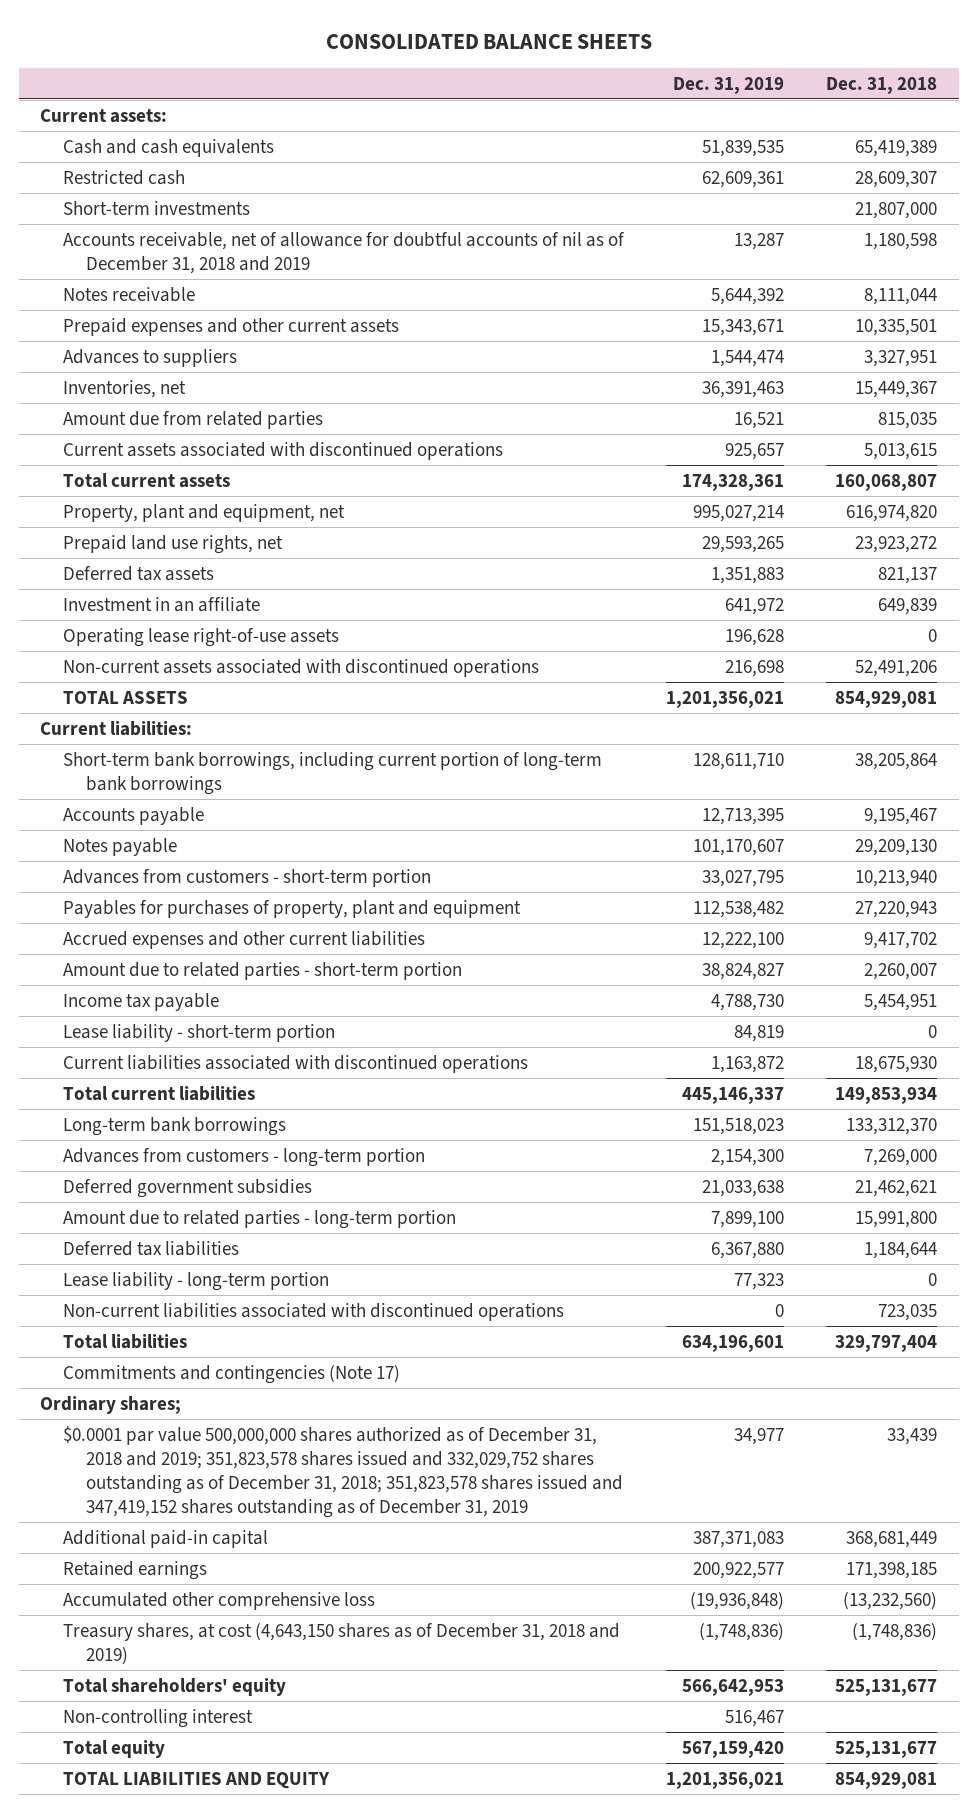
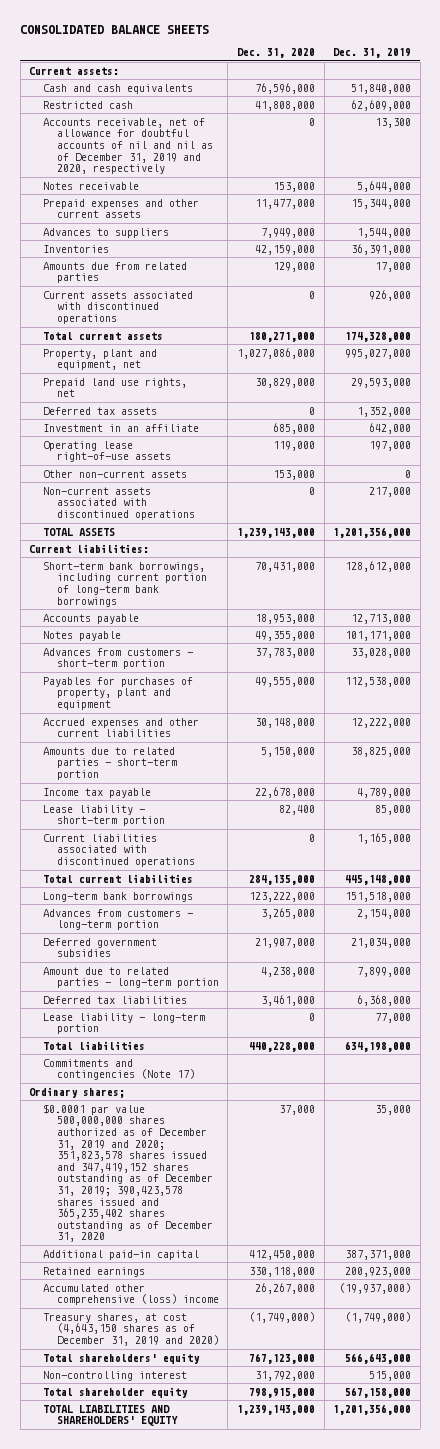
[826,76,938,94] Dec. 31, 2018 -> none
none -> [236,48,315,59] Dec. 31, 2020
[63,200,251,215] Short-term investments -> none
[702,139,785,157] 51,839,535 -> [351,83,412,94] 51,840,000
[702,170,785,188] 62,609,361 -> [351,99,412,111] 62,609,000
[63,231,626,274] Accounts receivable, net of allowance for doubtful accounts of nil as of December 31, 2018 and 2019 -> [42,117,213,175] Accounts receivable, net of allowance for doubtful accounts of nil and nil as of December 31, 2019 and 2020, respectively
[734,232,785,250] 13,287 -> [375,117,412,128] 13,300
[711,287,785,305] 5,644,392 -> [357,180,412,192] 5,644,000
[702,318,785,336] 15,343,671 -> [351,198,412,209] 15,344,000
[711,349,785,367] 1,544,474 -> [357,227,412,238] 1,544,000
[63,379,187,398] Inventories, net -> [42,244,109,253] Inventories
[702,380,785,398] 36,391,463 -> [351,243,412,255] 36,391,000
[63,410,324,429] Amount due from related parties -> [42,261,187,284] Amounts due from related parties
[734,411,785,429] 16,521 -> [375,261,412,272] 17,000
[725,442,785,460] 925,657 -> [369,289,412,301] 926,000
[682,473,785,491] 174,328,361 -> [345,331,412,342] 174,328,000
[693,504,785,522] 995,027,214 -> [345,348,412,359] 995,027,000
[702,535,785,553] 29,593,265 -> [351,377,412,388] 29,593,000
[711,566,785,584] 1,351,883 -> [357,406,412,417] 1,352,000
[725,597,785,615] 641,972 -> [369,422,412,434] 642,000
[725,628,785,646] 196,628 -> [369,440,412,451] 197,000
none -> [42,469,187,478] Other non-current assets
[725,659,785,677] 216,698 -> [369,486,412,497] 217,000
[666,690,785,708] 1,201,356,021 -> [333,526,412,538] 1,201,356,000
[63,1302,565,1321] Non-current liabilities associated with discontinued operations -> none
[693,752,785,770] 128,611,710 -> [345,560,412,572] 128,612,000
[702,807,785,825] 12,713,395 -> [351,613,412,624] 12,713,000
[693,838,785,856] 101,170,607 -> [345,630,412,641] 101,171,000
[702,869,785,887] 33,027,795 -> [351,647,412,658] 33,028,000
[693,900,785,918] 112,538,482 -> [345,676,412,687] 112,538,000
[702,931,785,949] 12,222,100 -> [351,717,412,728] 12,222,000
[63,961,463,980] Amount due to related parties - short-term portion -> [42,746,177,781] Amounts due to related parties - short-term portion
[702,962,785,980] 38,824,827 -> [351,746,412,757] 38,825,000
[711,993,785,1011] 4,788,730 -> [357,787,412,798] 4,789,000
[734,1024,785,1042] 84,819 -> [375,804,412,815] 85,000
[711,1055,785,1073] 1,163,872 -> [357,832,412,844] 1,165,000
[682,1086,785,1104] 445,146,337 -> [345,874,412,885] 445,148,000
[693,1117,785,1135] 151,518,023 -> [345,891,412,902] 151,518,000
[711,1148,785,1166] 2,154,300 -> [357,908,412,919] 2,154,000
[702,1179,785,1197] 21,033,638 -> [351,937,412,948] 21,034,000
[711,1210,785,1228] 7,899,100 -> [357,966,412,977] 7,899,000
[711,1241,785,1259] 6,367,880 -> [357,994,412,1006] 6,368,000
[734,1272,785,1290] 77,323 -> [375,1012,412,1023] 77,000
[682,1334,785,1352] 634,196,601 -> [345,1040,412,1052] 634,198,000
[63,1425,624,1518] $0.0001 par value 500,000,000 shares authorized as of December 31, 2018 and 2019; 351,823,578 shares issued and 332,029,752 shares outstanding as of December 31, 2018; 351,823,578 shares issued and 347,419,152 shares outstanding as of December 31, 2019 -> [42,1103,213,1243] $0.0001 par value 500,000,000 shares authorized as of December 31, 2019 and 2020; 351,823,578 shares issued and 347,419,152 shares outstanding as of December 31, 2019; 390,423,578 shares issued and 365,235,402 shares outstanding as of December 31, 2020
[734,1427,785,1445] 34,977 -> [375,1104,412,1115] 35,000
[693,1530,785,1548] 387,371,083 -> [345,1249,412,1260] 387,371,000
[693,1561,785,1579] 200,922,577 -> [345,1266,412,1277] 200,923,000
[63,1591,376,1610] Accumulated other comprehensive loss -> [42,1283,219,1306] Accumulated other comprehensive (loss) income
[690,1591,785,1610] (19,936,848) -> [339,1282,412,1294] (19,937,000)
[63,1622,621,1665] Treasury shares, at cost (4,643,150 shares as of December 31, 2018 and 2019) -> [42,1312,219,1347] Treasury shares, at cost (4,643,150 shares as of December 31, 2019 and 2020)
[699,1622,785,1641] (1,748,836) -> [345,1311,412,1323] (1,749,000)
[682,1678,785,1696] 566,642,953 -> [345,1352,412,1364] 566,643,000
[725,1709,785,1727] 516,467 -> [369,1370,412,1381] 515,000
[63,1739,166,1758] Total equity -> [42,1386,188,1398] Total shareholder equity
[682,1740,785,1758] 567,159,420 -> [345,1386,412,1398] 567,158,000
[63,1771,331,1789] TOTAL LIABILITIES AND EQUITY -> [42,1404,178,1427] TOTAL LIABILITIES AND SHAREHOLDERS' EQUITY
[666,1771,785,1789] 1,201,356,021 -> [333,1403,412,1415] 1,201,356,000

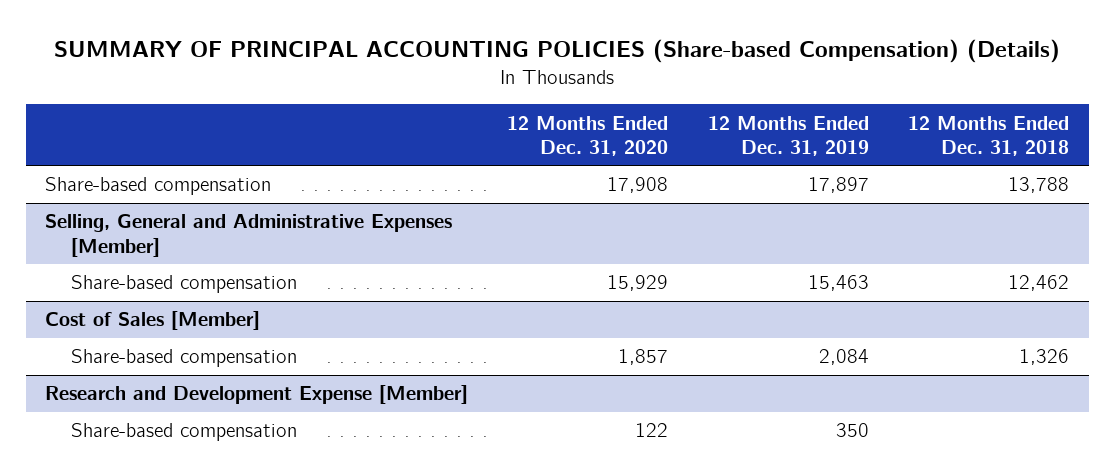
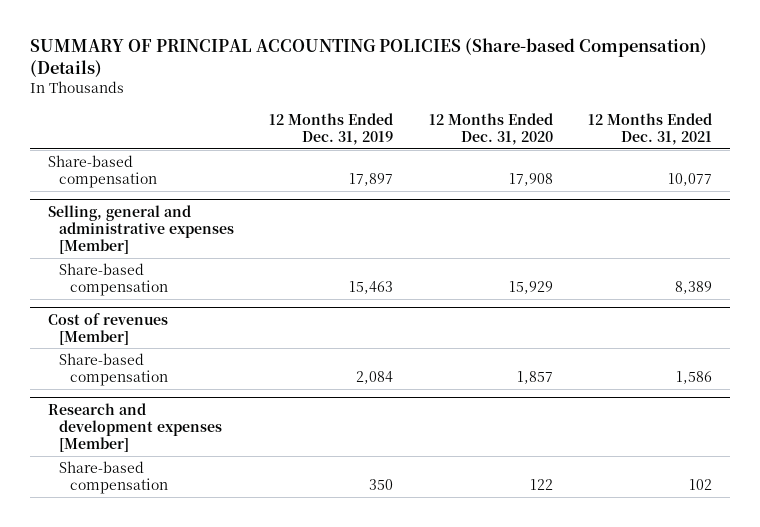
[907,115,1069,157] 12 Months Ended Dec. 31, 2018 -> none
none -> [588,112,713,145] 12 Months Ended Dec. 31, 2021
[45,214,453,257] Selling, General and Administrative Expenses [Member] -> [47,204,234,254] Selling, general and administrative expenses [Member]
[45,311,261,331] Cost of Sales [Member] -> [47,312,168,345] Cost of revenues [Member]
[45,385,469,405] Research and Development Expense [Member] -> [47,402,222,452] Research and development expenses [Member]

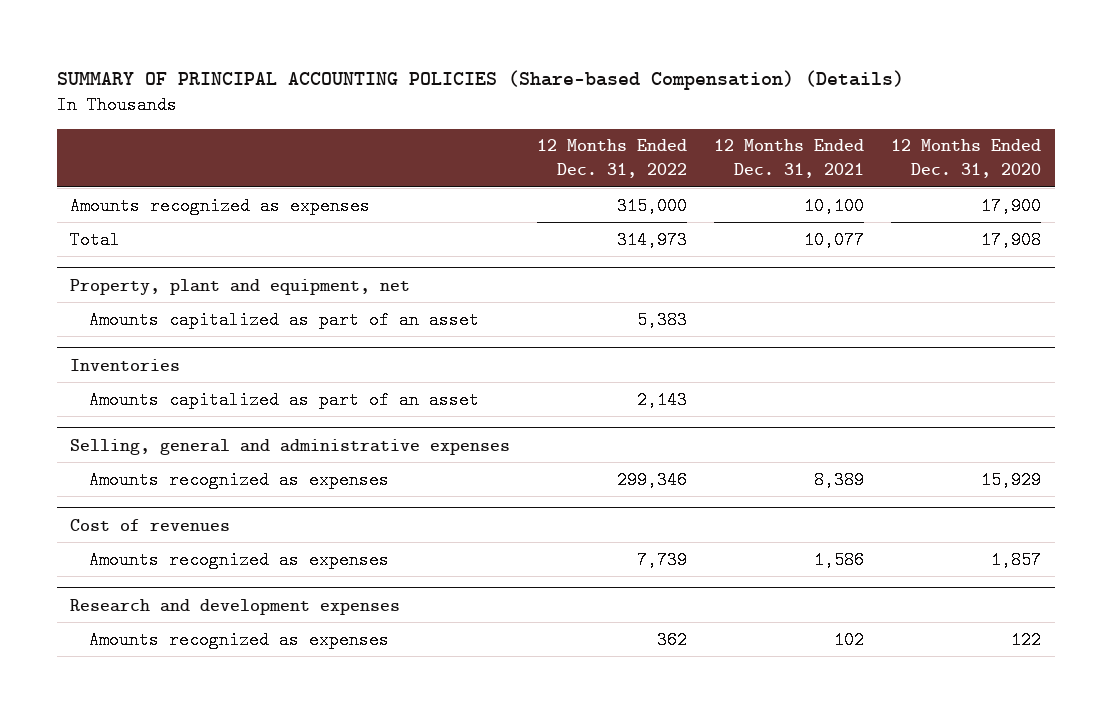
[269,112,394,145] 12 Months Ended Dec. 31, 2019 -> none
none -> [537,139,688,179] 12 Months Ended Dec. 31, 2022
none -> [70,196,371,215] Amounts recognized as expenses
[47,155,157,189] Share-based compensation -> [70,230,121,249] Total
none -> [70,278,411,295] Property, plant and equipment, net
none -> [88,310,479,329] Amounts capitalized as part of an asset
none -> [70,358,181,371] Inventories
none -> [88,390,479,409] Amounts capitalized as part of an asset
[47,204,234,254] Selling, general and administrative expenses [Member] -> [70,438,511,455] Selling, general and administrative expenses
[58,263,169,297] Share-based compensation -> [88,470,389,489] Amounts recognized as expenses
[47,312,168,345] Cost of revenues [Member] -> [70,518,231,531] Cost of revenues
[58,353,169,387] Share-based compensation -> [88,550,389,569] Amounts recognized as expenses
[47,402,222,452] Research and development expenses [Member] -> [70,598,401,615] Research and development expenses
[58,461,169,495] Share-based compensation -> [88,630,389,649] Amounts recognized as expenses

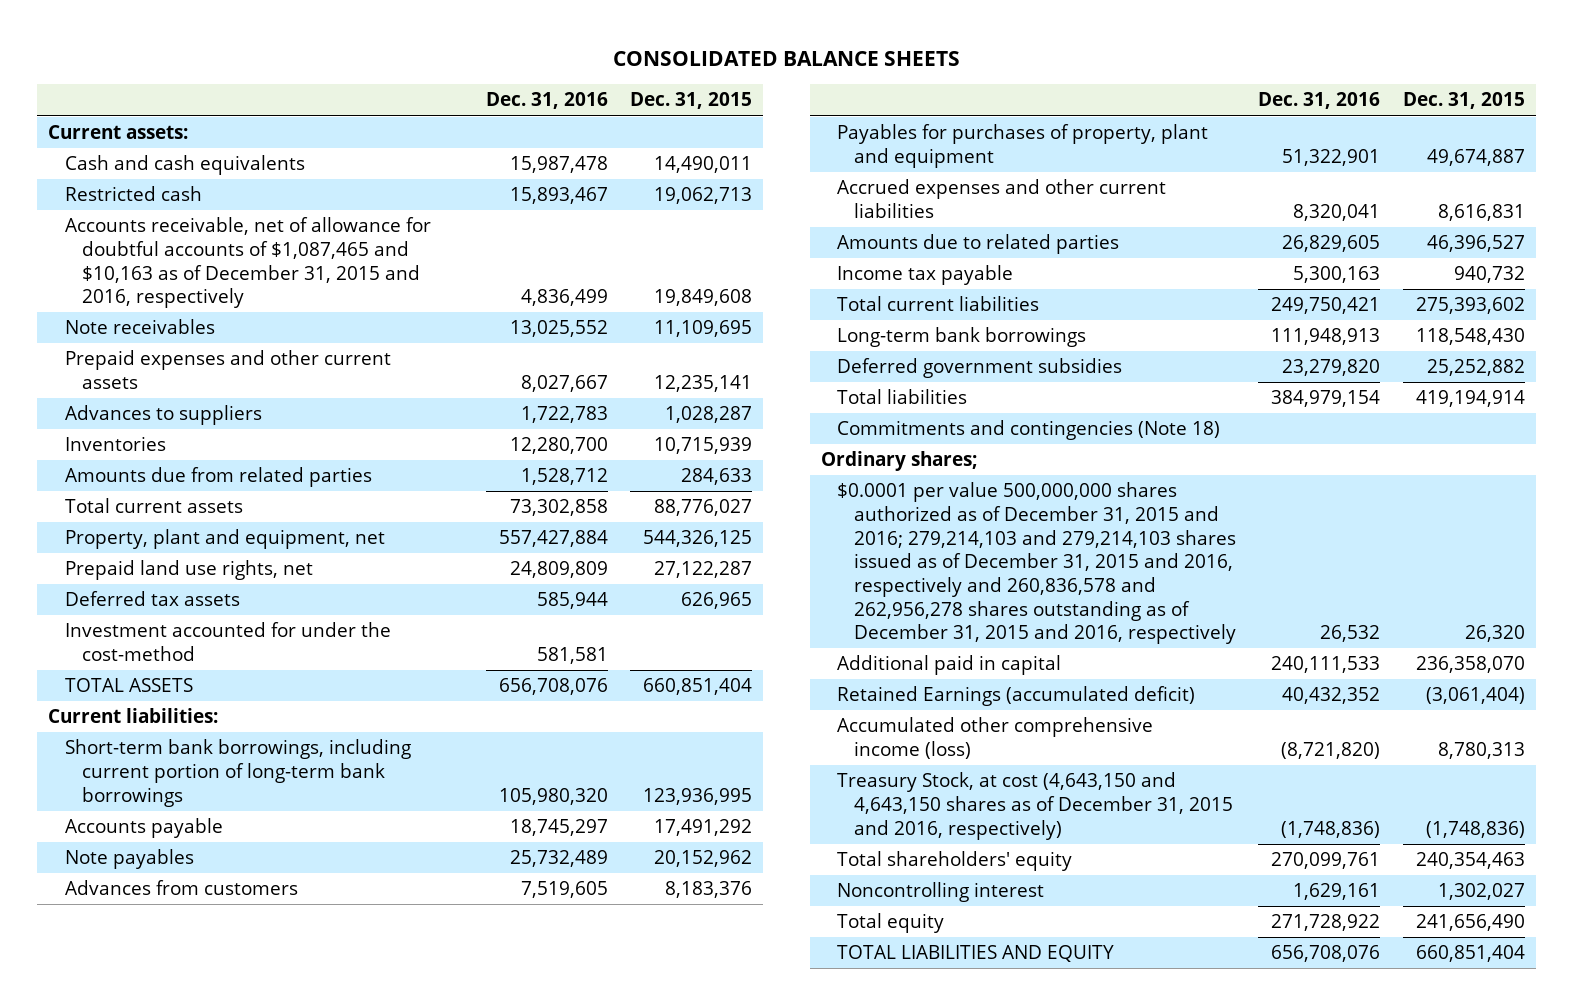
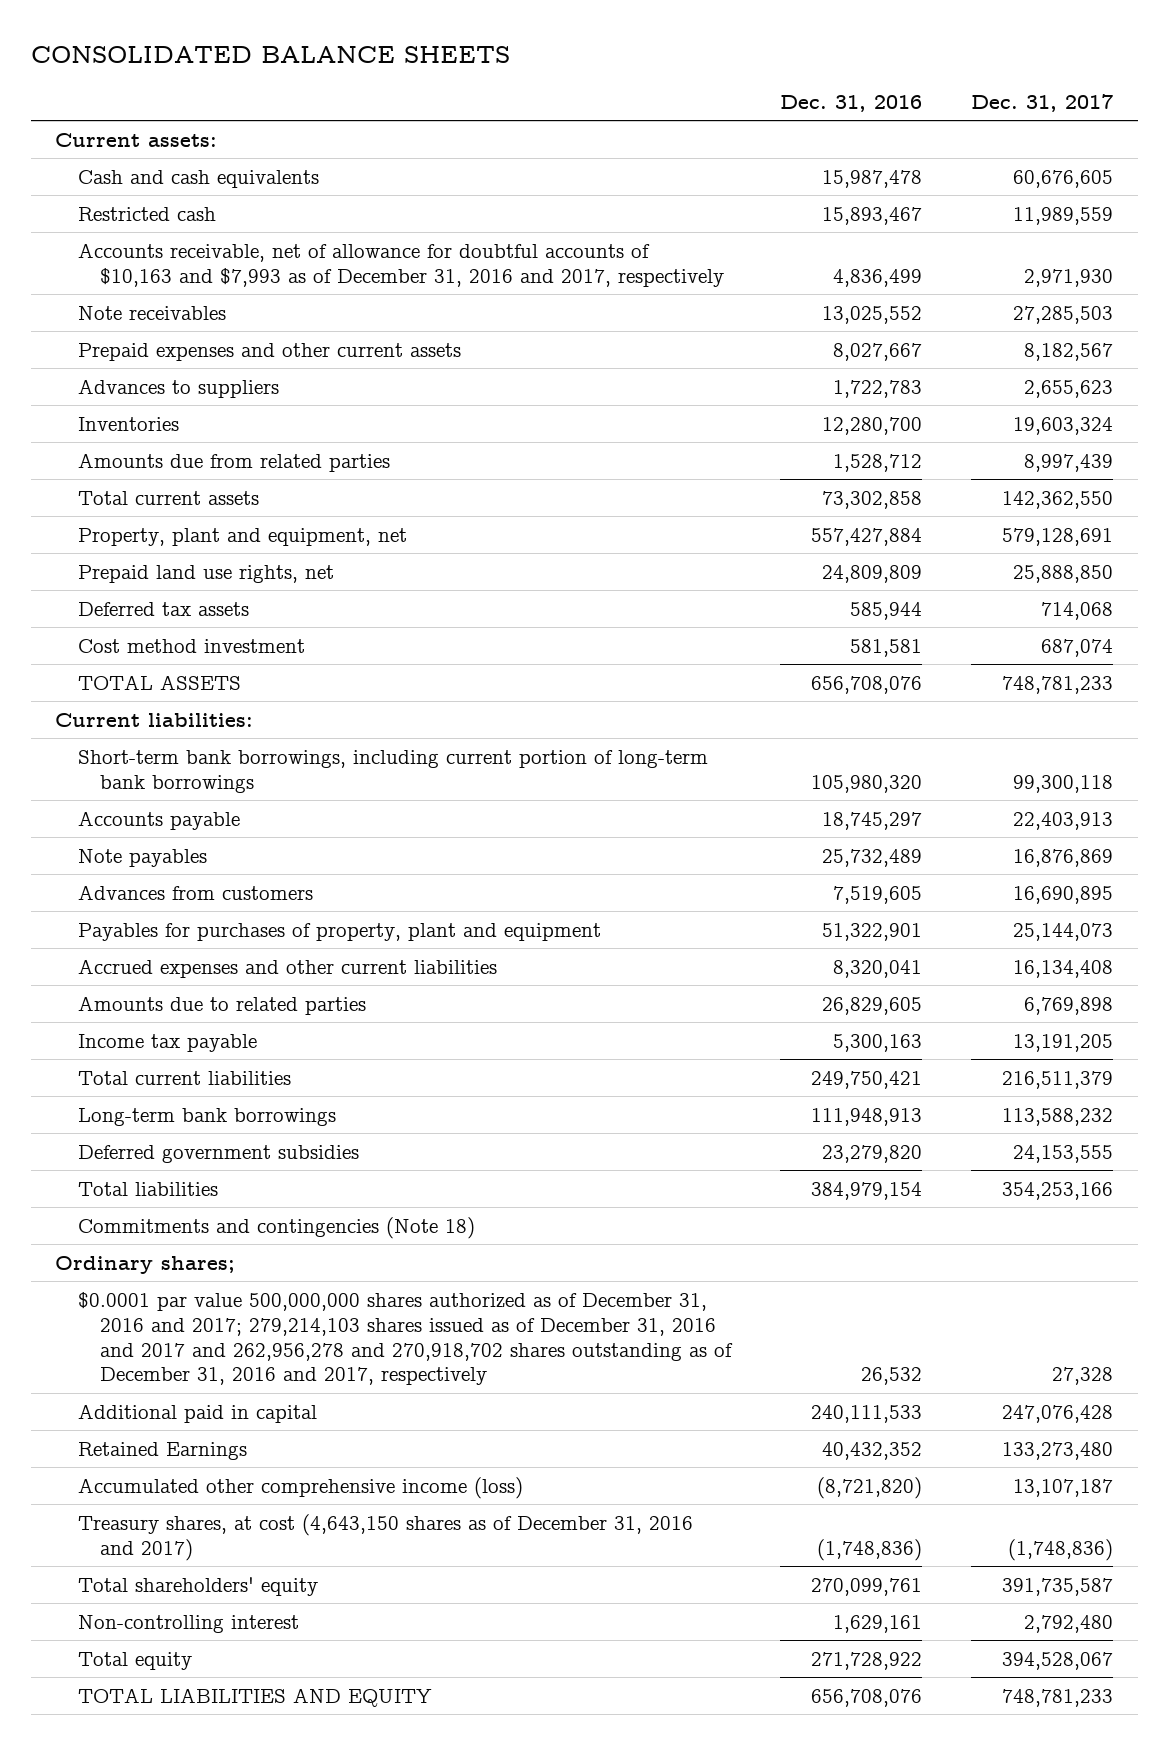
[630,92,753,110] Dec. 31, 2015 -> none
none -> [971,93,1114,112] Dec. 31, 2017
[64,217,431,309] Accounts receivable, net of allowance for doubtful accounts of $1,087,465 and $10,163 as of December 31, 2015 and 2016, respectively -> [77,242,725,287] Accounts receivable, net of allowance for doubtful accounts of $10,163 and $7,993 as of December 31, 2016 and 2017, respectively
[64,622,391,661] Investment accounted for under the cost-method -> [77,638,305,653] Cost method investment
[837,482,1237,645] $0.0001 per value 500,000,000 shares authorized as of December 31, 2015 and 2016; 279,214,103 and 279,214,103 shares issued as of December 31, 2015 and 2016, respectively and 260,836,578 and 262,956,278 shares outstanding as of December 31, 2015 and 2016, respectively -> [77,1291,734,1386] $0.0001 par value 500,000,000 shares authorized as of December 31, 2016 and 2017; 279,214,103 shares issued as of December 31, 2016 and 2017 and 262,956,278 and 270,918,702 shares outstanding as of December 31, 2016 and 2017, respectively
[837,686,1196,707] Retained Earnings (accumulated deficit) -> [77,1441,247,1460] Retained Earnings
[837,772,1234,840] Treasury Stock, at cost (4,643,150 and 4,643,150 shares as of December 31, 2015 and 2016, respectively) -> [77,1513,693,1561] Treasury shares, at cost (4,643,150 shares as of December 31, 2016 and 2017)
[837,882,1045,903] Noncontrolling interest -> [77,1614,299,1633] Non-controlling interest

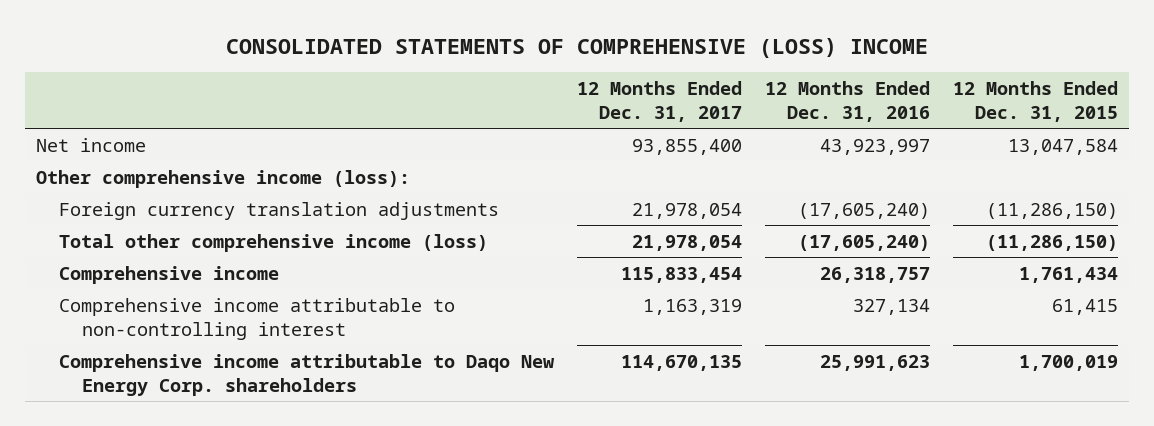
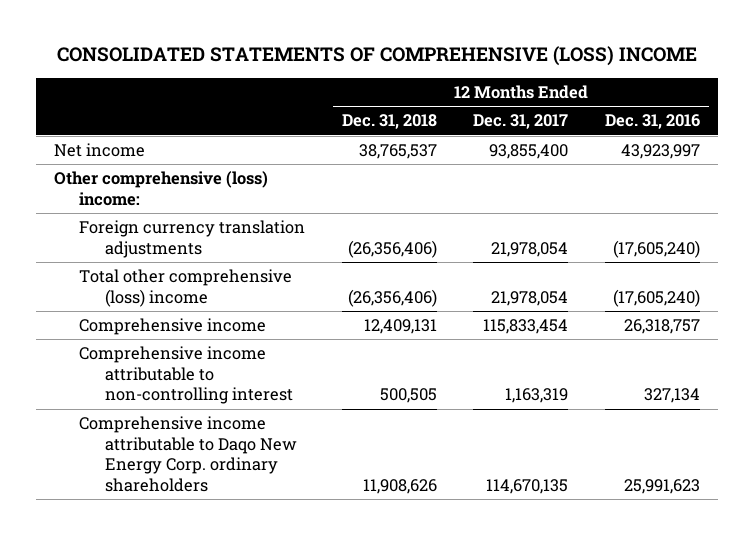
[952,80,1118,122] 12 Months Ended Dec. 31, 2015 -> none
none -> [341,114,437,130] Dec. 31, 2018
[36,169,411,188] Other comprehensive income (loss): -> [54,171,269,206] Other comprehensive (loss) income:
[59,233,489,252] Total other comprehensive income (loss) -> [79,269,293,307] Total other comprehensive (loss) income
[59,353,556,396] Comprehensive income attributable to Daqo New Energy Corp. shareholders -> [79,416,297,493] Comprehensive income attributable to Daqo New Energy Corp. ordinary shareholders

